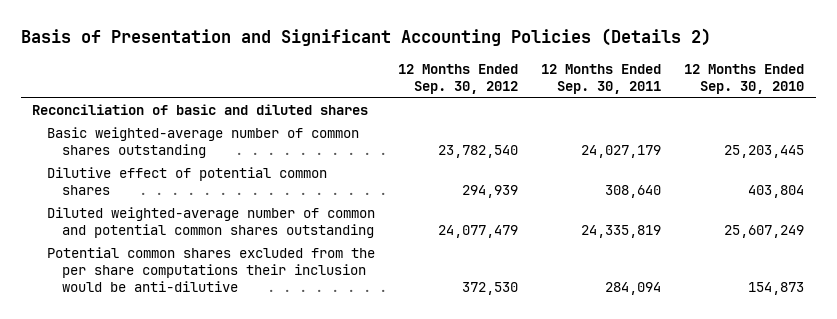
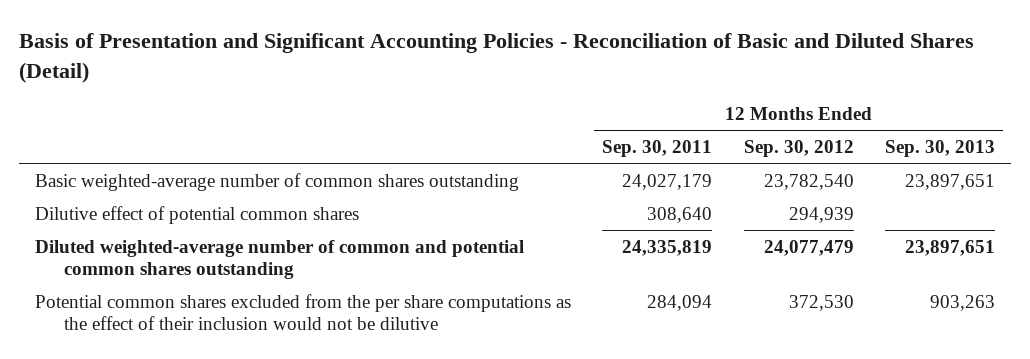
[20,27,711,46] Basis of Presentation and Significant Accounting Policies (Details 2) -> [18,33,974,83] Basis of Presentation and Significant Accounting Policies - Reconciliation of Basic and Diluted Shares (Detail)
[684,63,805,94] 12 Months Ended Sep. 30, 2010 -> none
none -> [885,139,996,157] Sep. 30, 2013
[32,103,369,115] Reconciliation of basic and diluted shares -> none
[47,246,376,293] Potential common shares excluded from the per share computations their inclusion would be anti-dilutive -> [34,293,571,330] Potential common shares excluded from the per share computations as the effect of their inclusion would not be dilutive

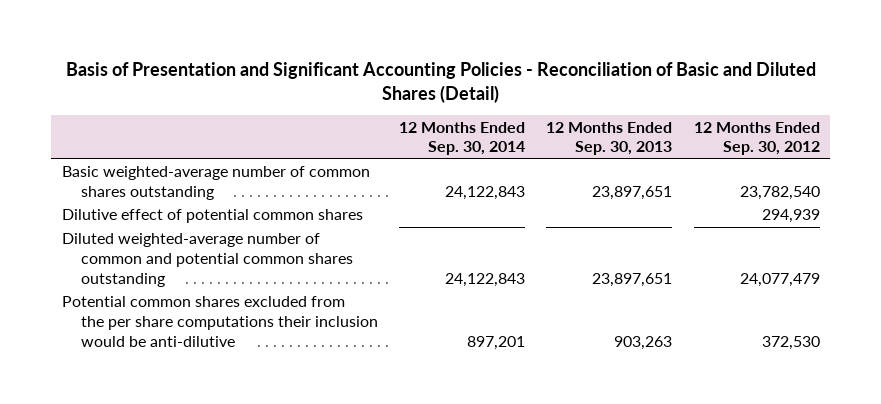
[602,139,713,157] Sep. 30, 2011 -> none
none -> [399,121,526,156] 12 Months Ended Sep. 30, 2014
[34,293,571,330] Potential common shares excluded from the per share computations as the effect of their inclusion would not be dilutive -> [61,296,379,347] Potential common shares excluded from the per share computations their inclusion would be anti-dilutive

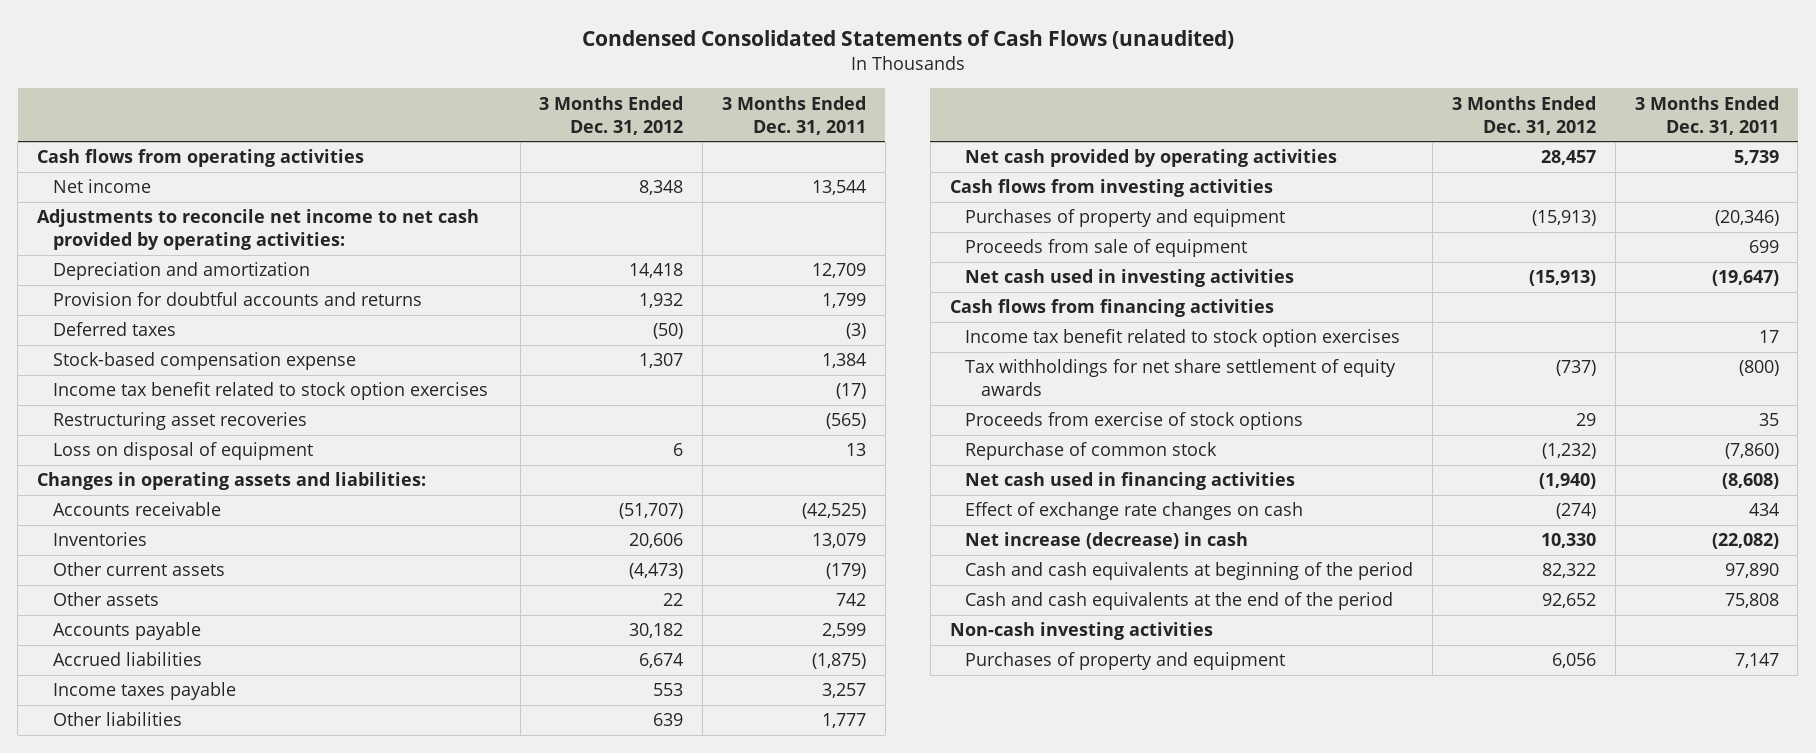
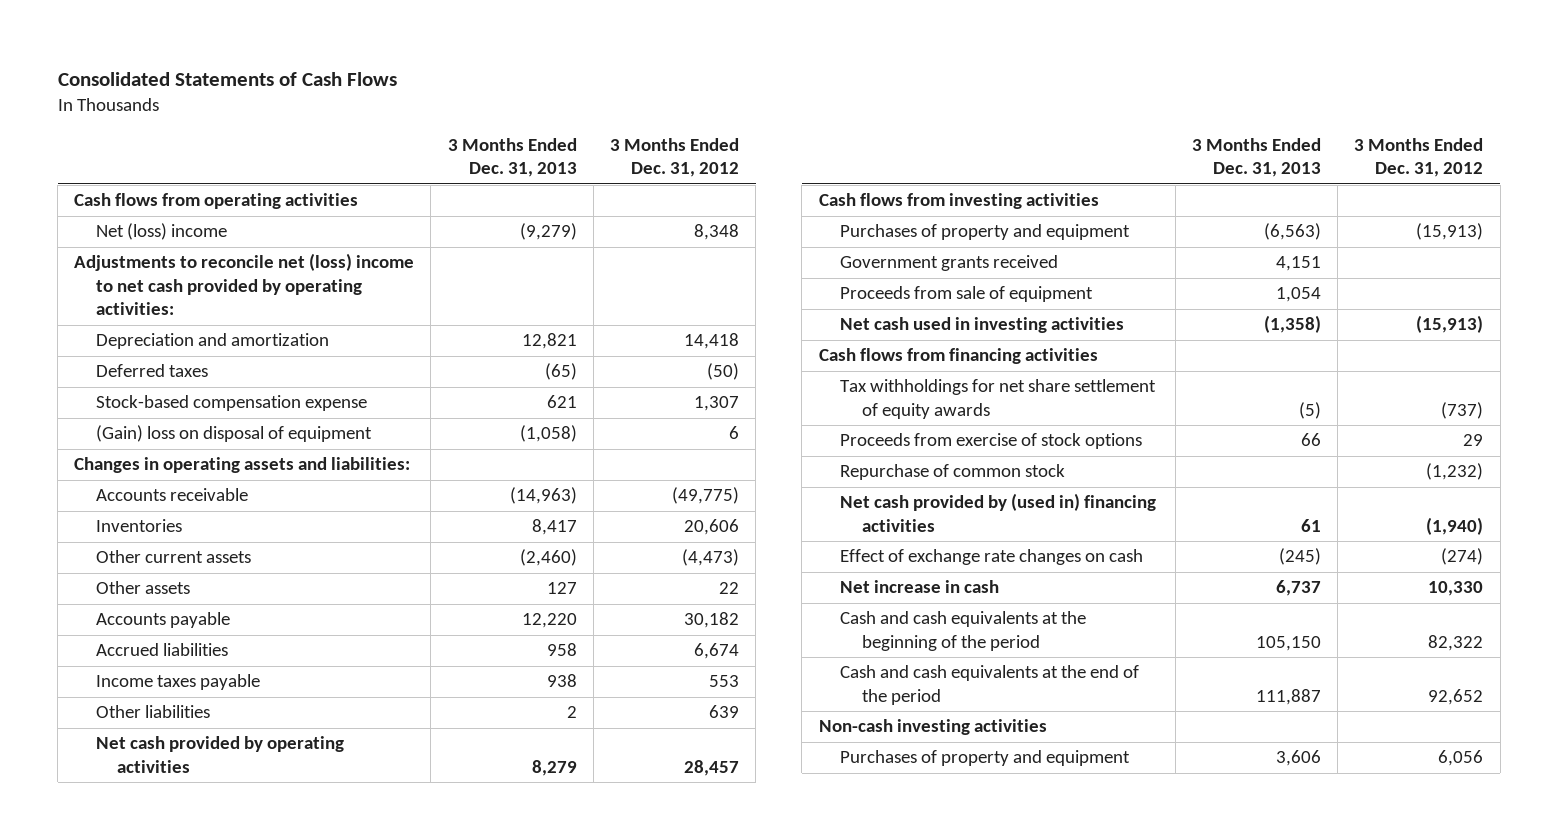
[581,29,1234,49] Condensed Consolidated Statements of Cash Flows (unaudited) -> [57,72,397,87] Consolidated Statements of Cash Flows
[721,95,866,135] 3 Months Ended Dec. 31, 2011 -> none
none -> [447,137,577,178] 3 Months Ended Dec. 31, 2013
[52,179,151,194] Net income -> [95,223,227,241] Net (loss) income
[37,209,480,251] Adjustments to reconcile net income to net cash provided by operating activities: -> [74,253,415,316] Adjustments to reconcile net (loss) income to net cash provided by operating activities:
[52,292,422,307] Provision for doubtful accounts and returns -> none
[52,382,488,401] Income tax benefit related to stock option exercises -> none
[52,412,307,431] Restructuring asset recoveries -> none
[52,442,313,461] Loss on disposal of equipment -> [95,425,372,443] (Gain) loss on disposal of equipment
[619,503,684,520] (51,707) -> [672,487,740,505] (49,775)
none -> [840,255,1059,272] Government grants received
[965,329,1401,348] Income tax benefit related to stock option exercises -> none
[965,472,1296,491] Net cash used in financing activities -> [840,493,1157,532] Net cash provided by (used in) financing activities
[965,532,1249,550] Net increase (decrease) in cash -> [840,580,1000,594] Net increase in cash
[965,562,1414,581] Cash and cash equivalents at beginning of the period -> [840,611,1087,651] Cash and cash equivalents at the beginning of the period

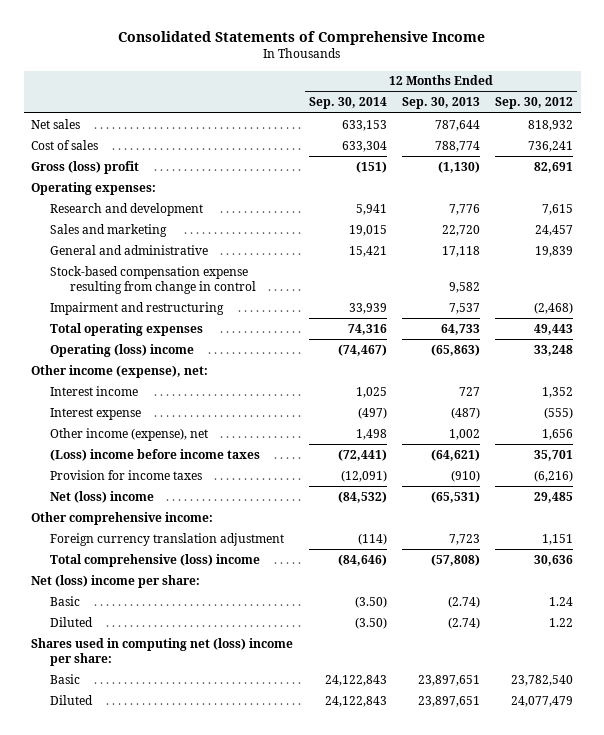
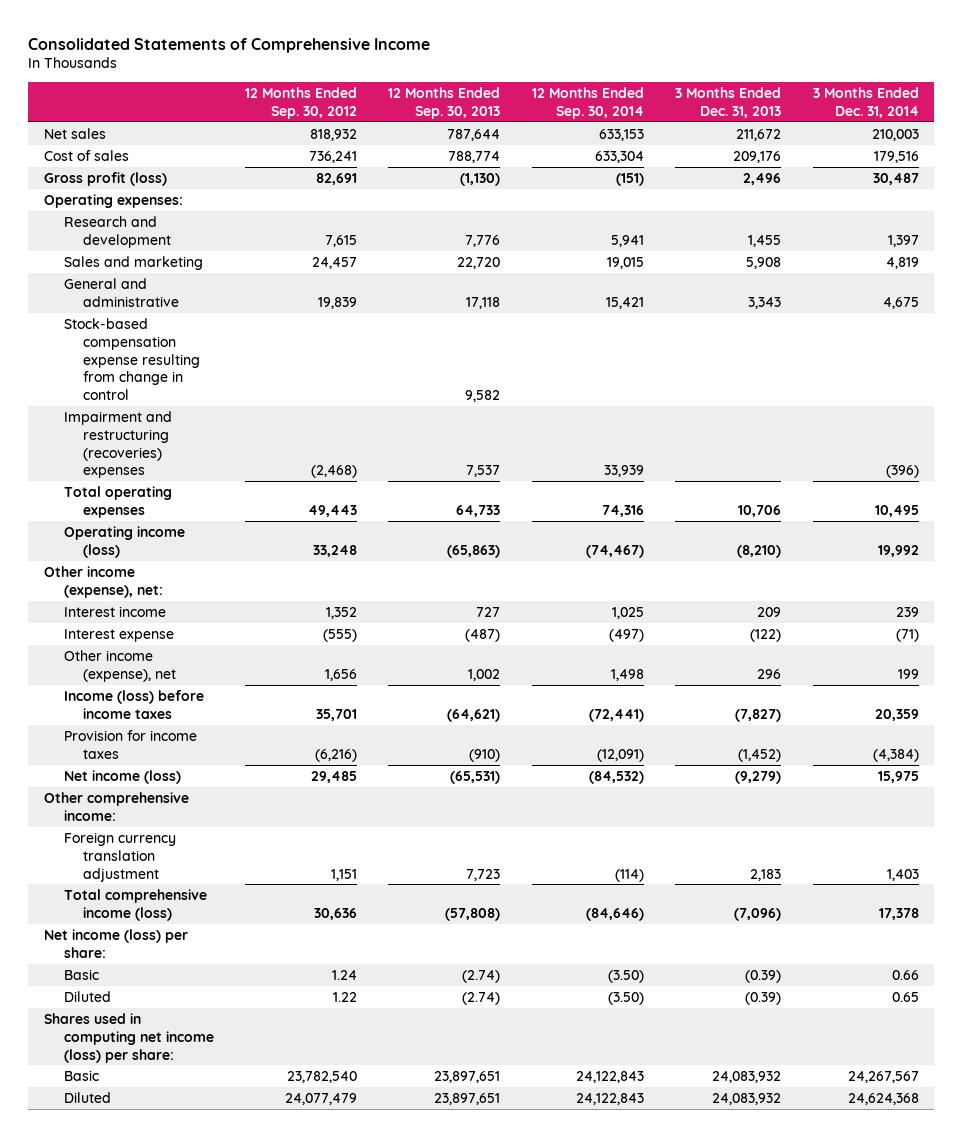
none -> [675,86,782,118] 3 Months Ended Dec. 31, 2013
none -> [812,86,919,118] 3 Months Ended Dec. 31, 2014
[31,160,140,174] Gross (loss) profit -> [43,171,167,186] Gross profit (loss)
[50,301,225,315] Impairment and restructuring -> [63,410,172,479] Impairment and restructuring (recoveries) expenses
[50,343,195,357] Operating (loss) income -> [63,525,185,558] Operating income (loss)
[50,448,261,461] (Loss) income before income taxes -> [63,689,204,719] Income (loss) before income taxes
[50,490,155,503] Net (loss) income -> [63,769,181,784] Net income (loss)
[50,553,261,567] Total comprehensive (loss) income -> [63,888,207,921] Total comprehensive income (loss)
[31,574,201,588] Net (loss) income per share: -> [43,928,188,958] Net income (loss) per share:
[31,637,294,666] Shares used in computing net (loss) income per share: -> [43,1012,214,1063] Shares used in computing net income (loss) per share:

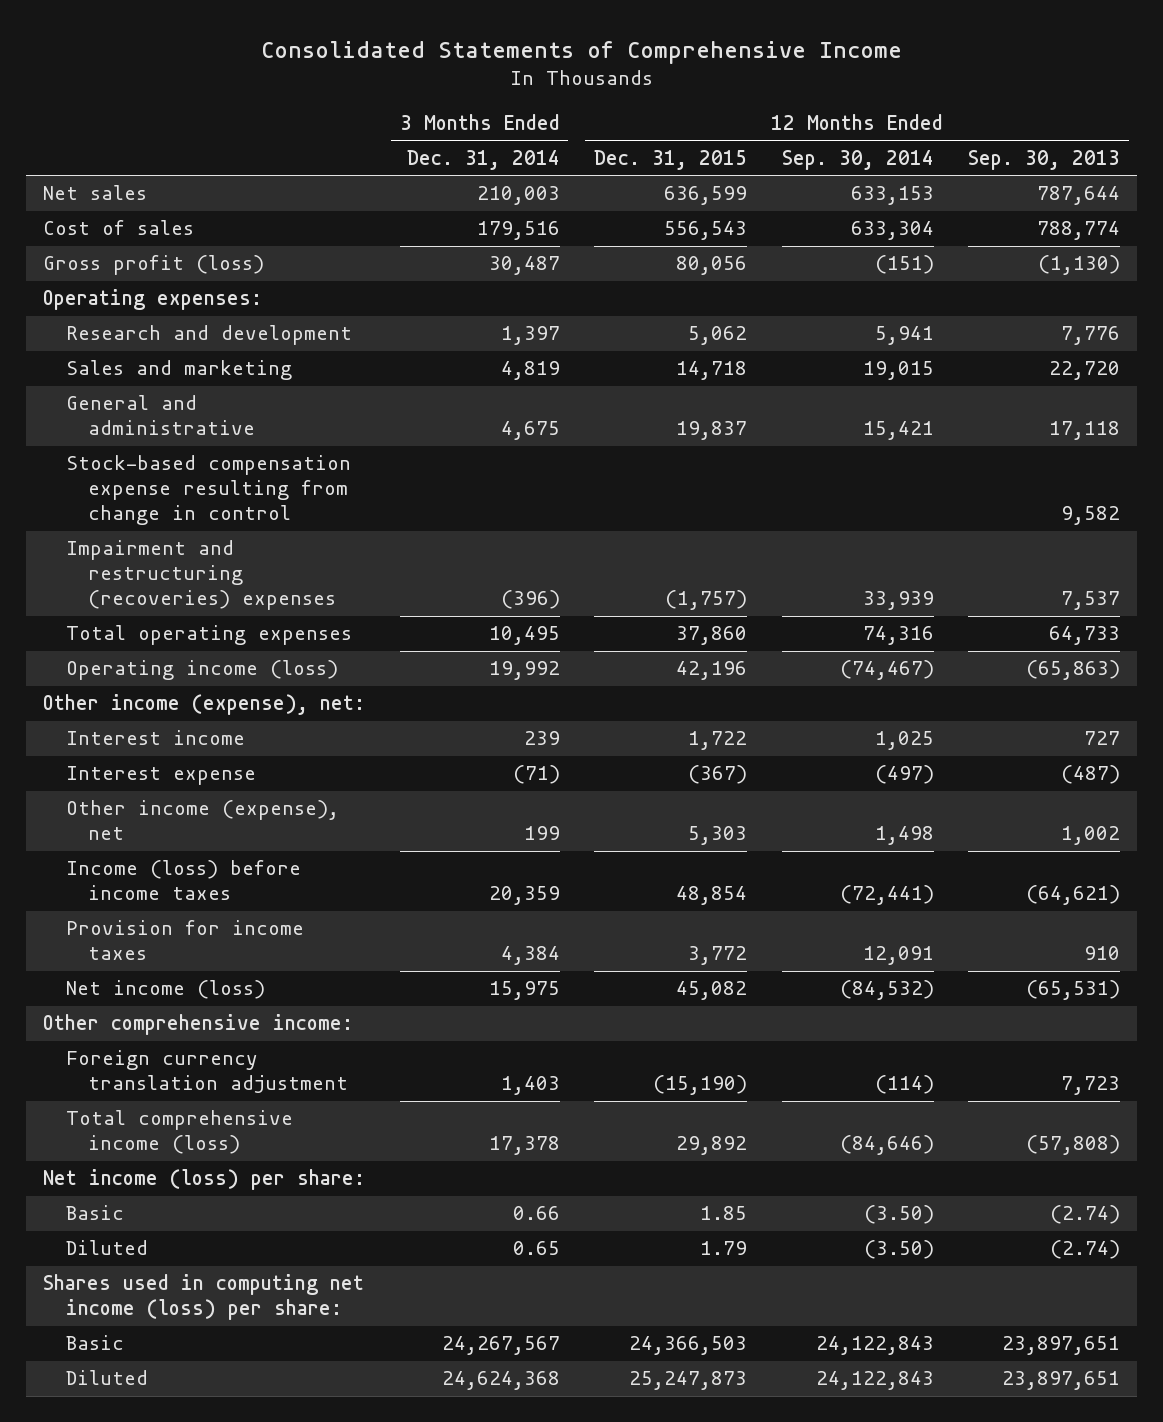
[245,86,358,119] 12 Months Ended Sep. 30, 2012 -> none
[675,86,782,118] 3 Months Ended Dec. 31, 2013 -> none
none -> [594,150,748,171] Dec. 31, 2015
[469,748,501,762] (910) -> [1084,946,1121,961] 910
[596,748,644,762] (12,091) -> [862,946,934,966] 12,091
[872,748,919,762] (4,384) -> [500,946,560,966] 4,384

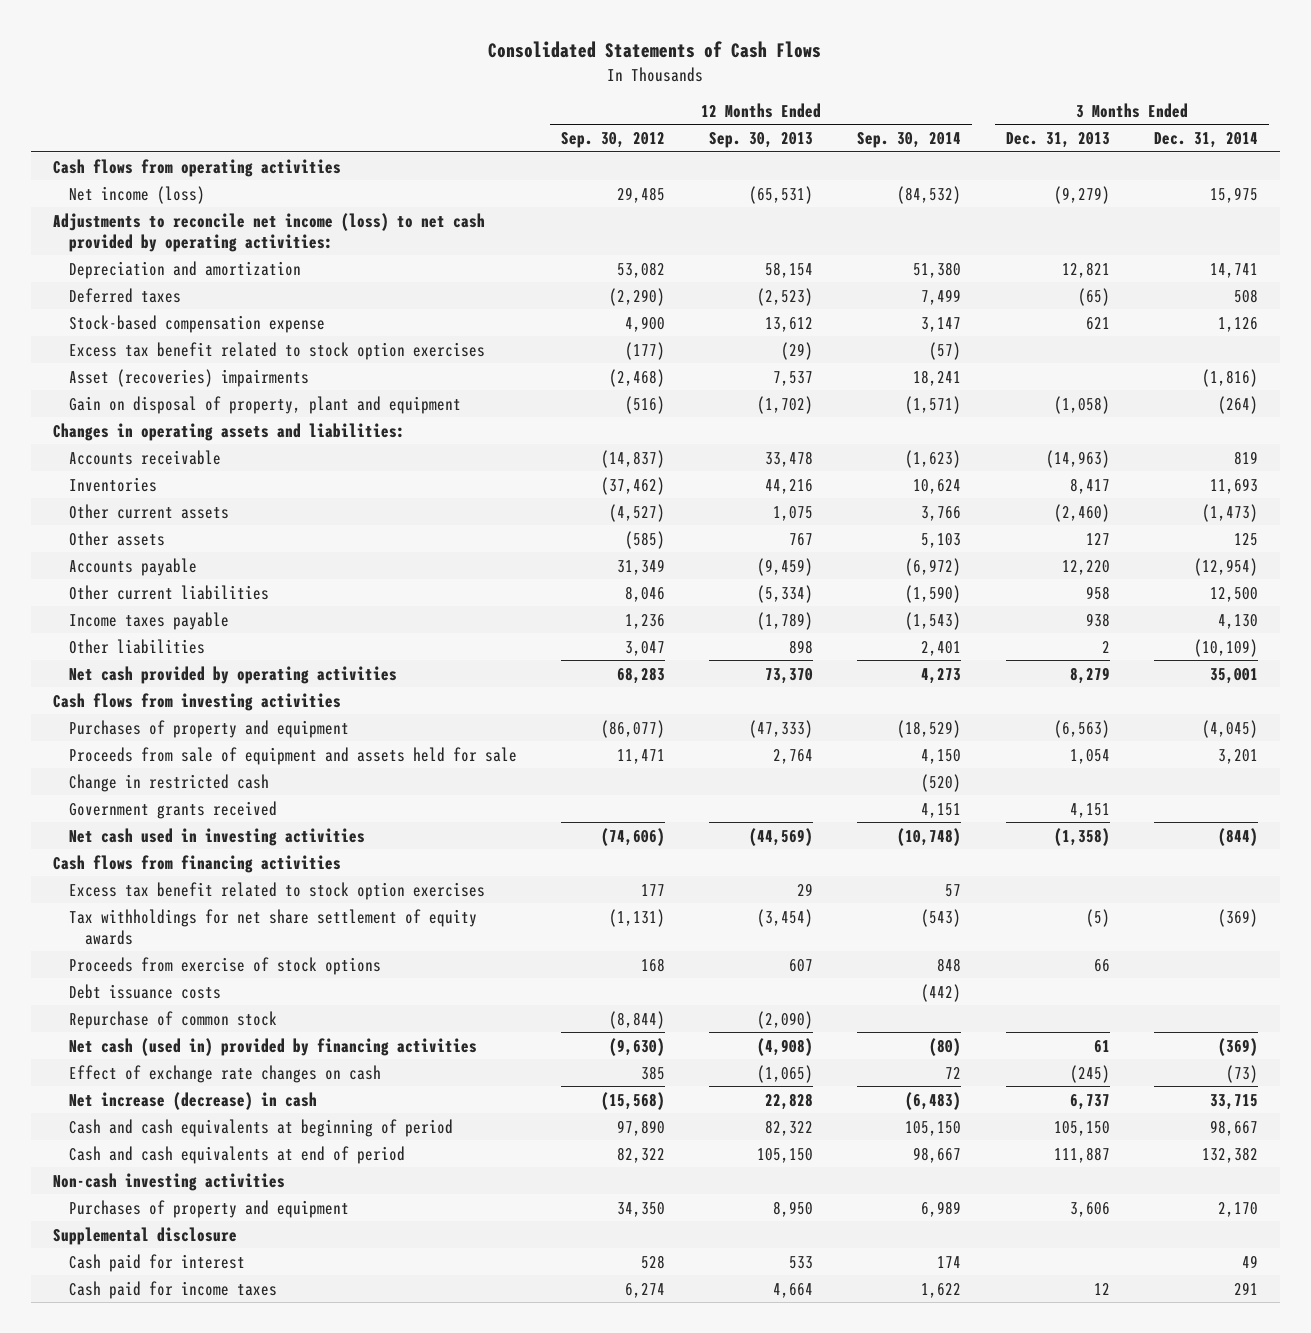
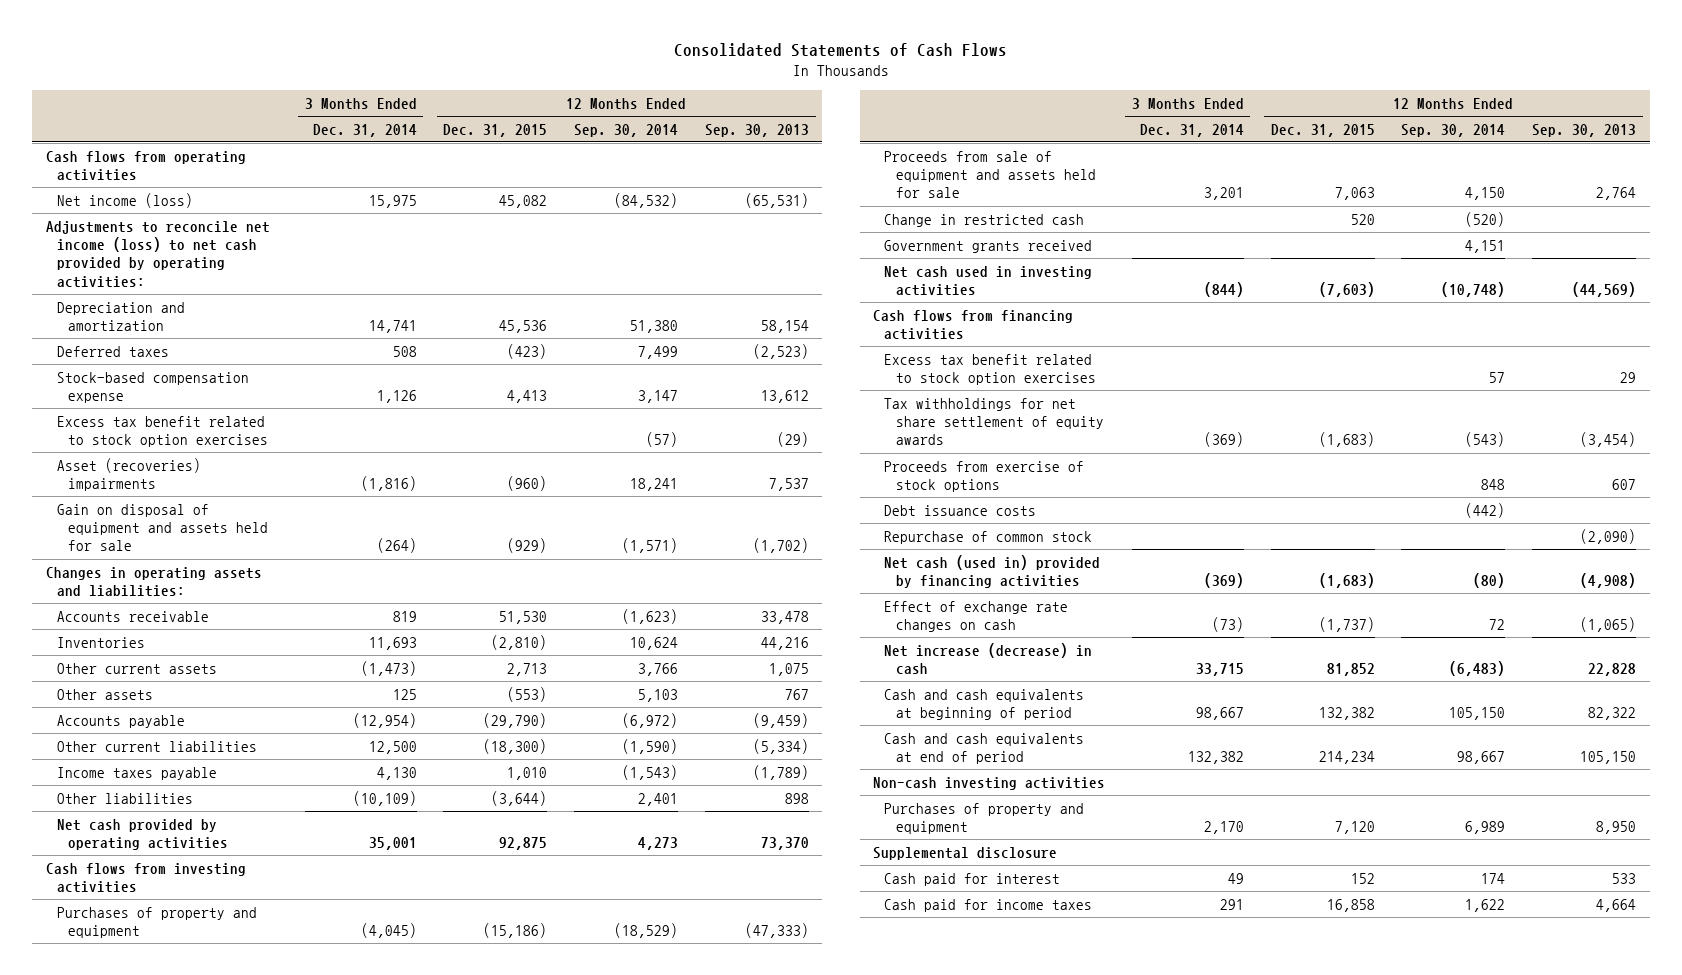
[561,132,666,149] Sep. 30, 2012 -> none
[1005,132,1110,149] Dec. 31, 2013 -> none
none -> [443,123,548,137] Dec. 31, 2015
[69,395,462,414] Gain on disposal of property, plant and equipment -> [57,503,269,552] Gain on disposal of equipment and assets held for sale

